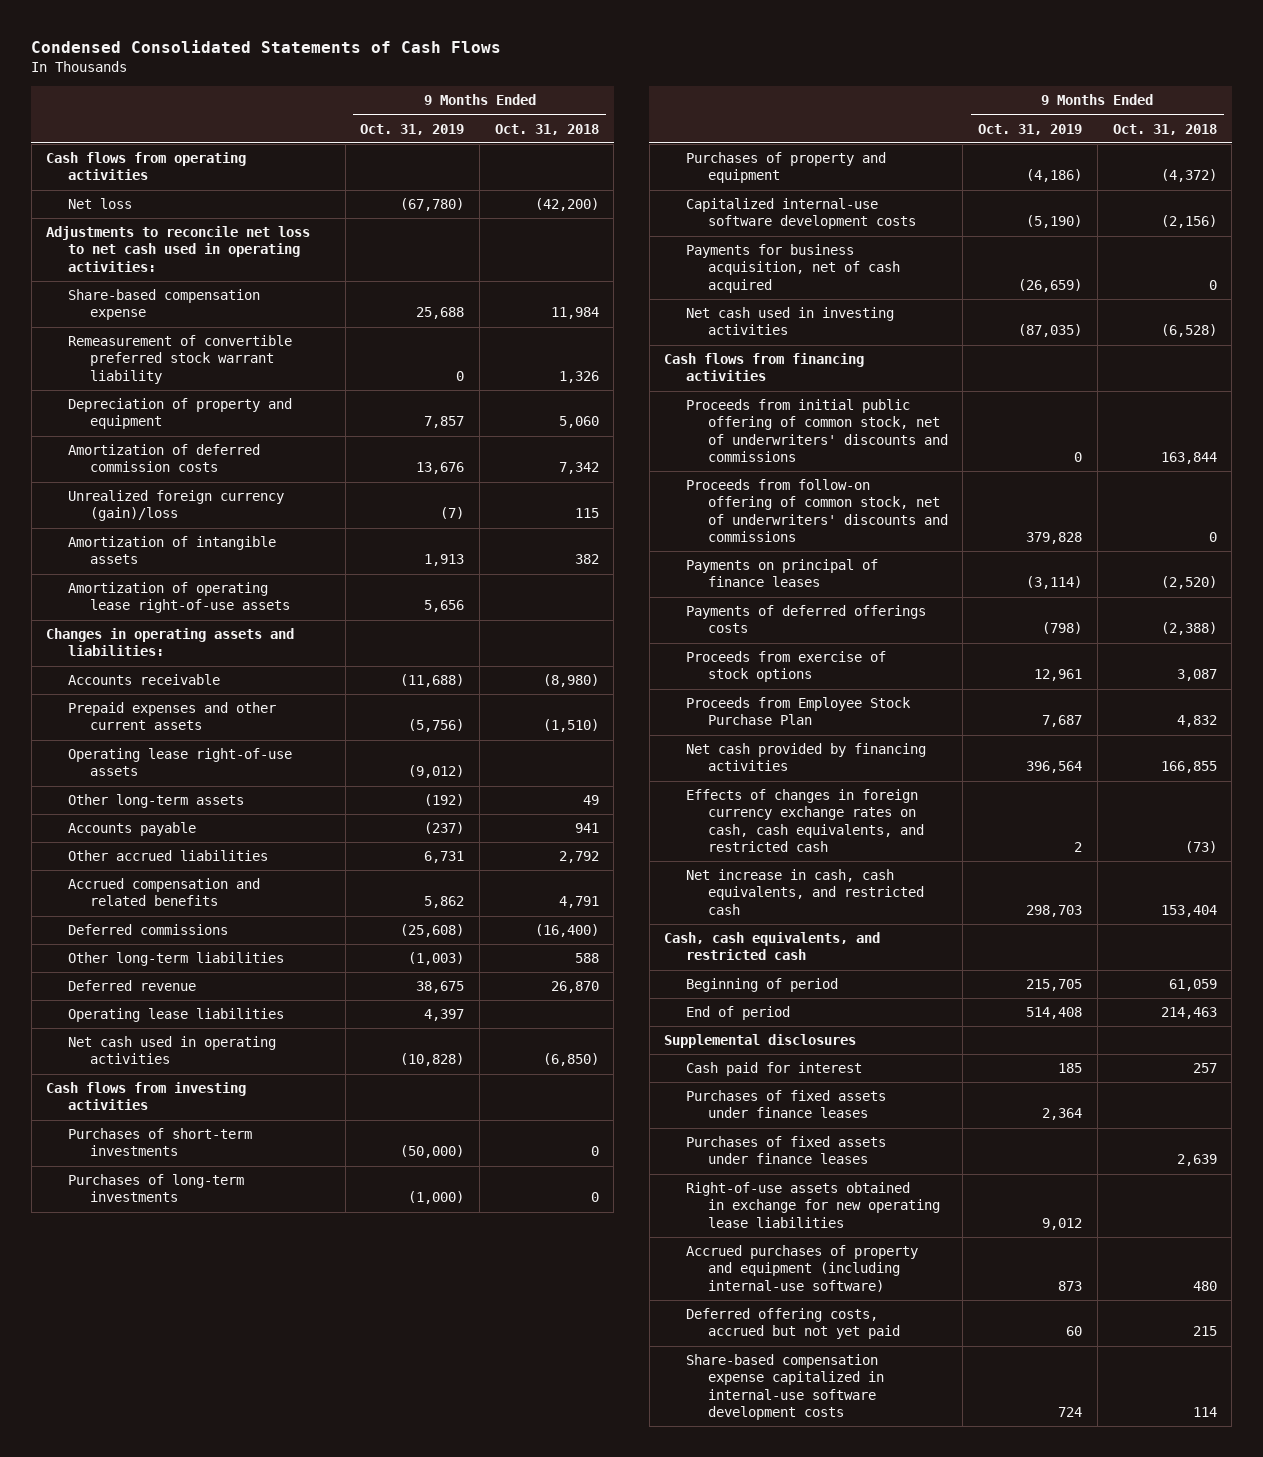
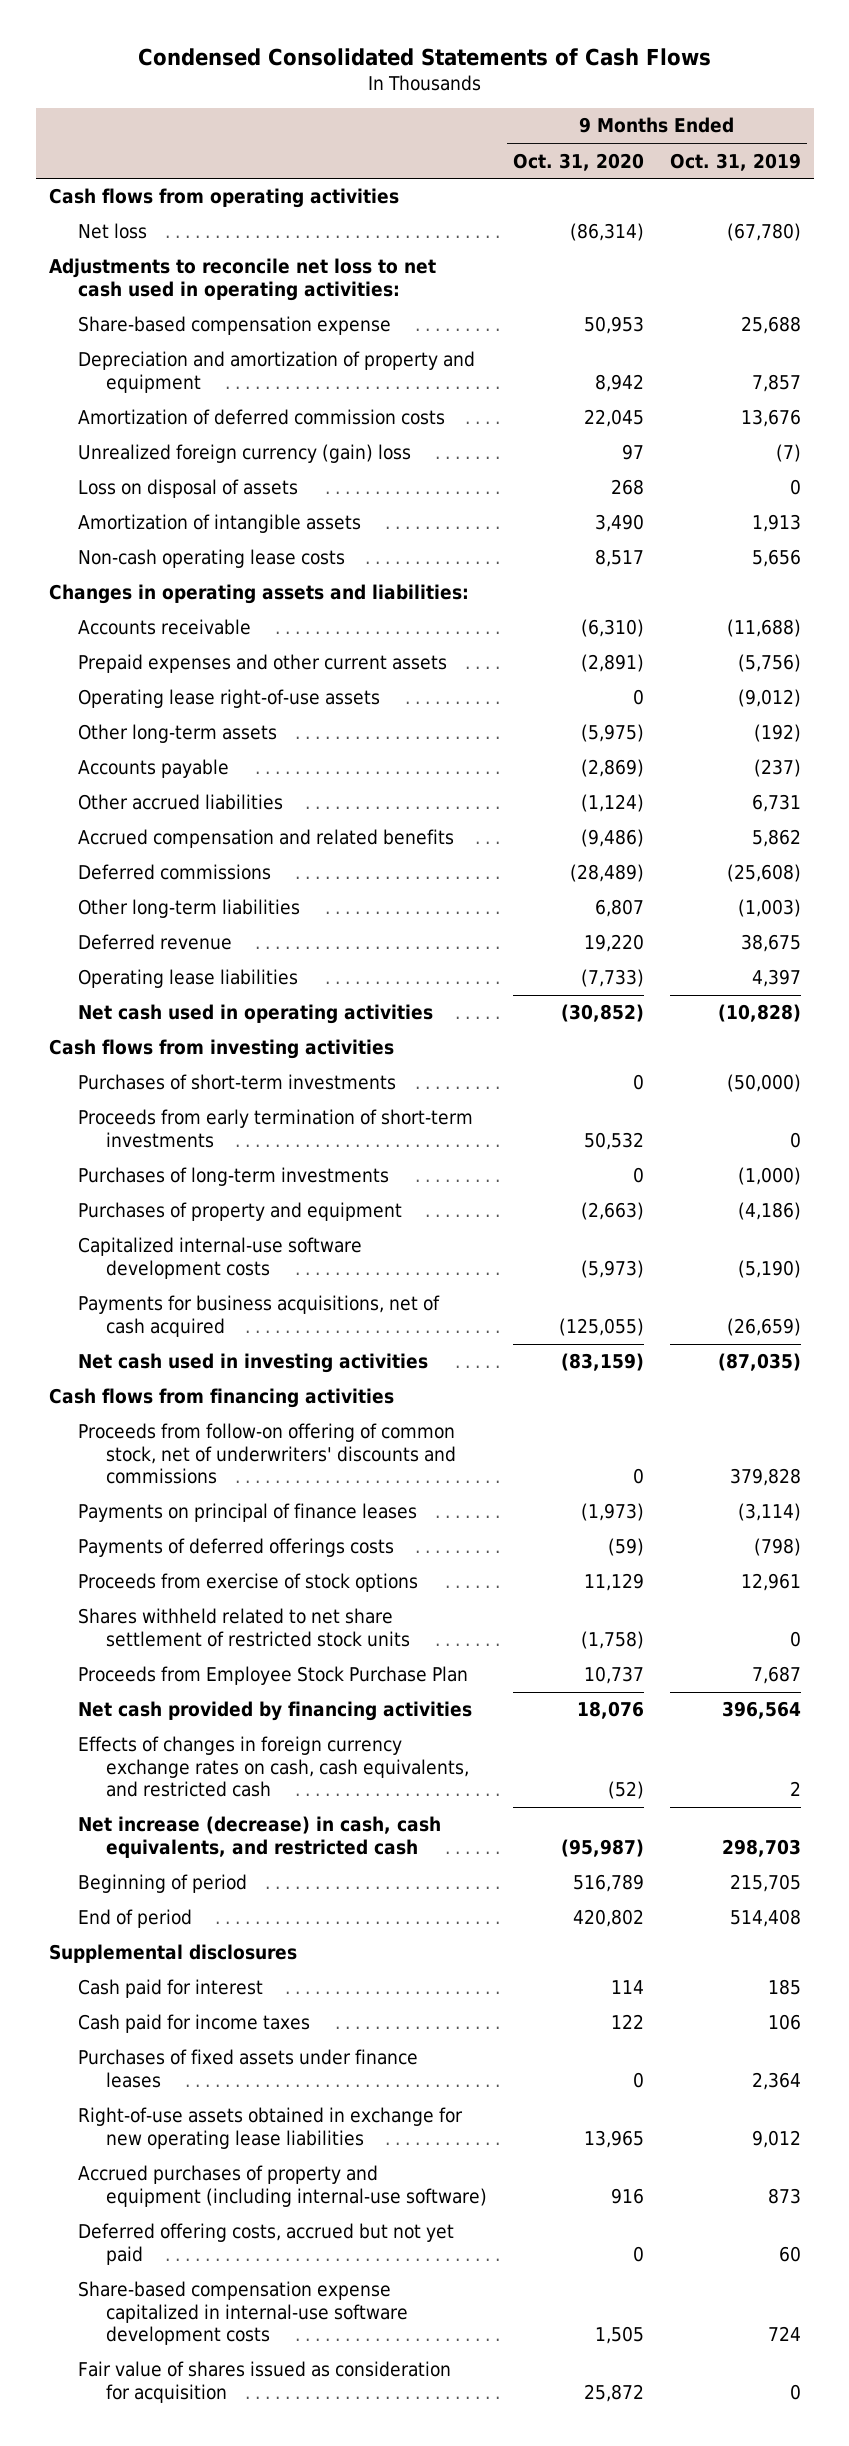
[494,123,599,135] Oct. 31, 2018 -> none
none -> [513,152,645,171] Oct. 31, 2020
[68,335,293,384] Remeasurement of convertible preferred stock warrant liability -> none
[68,398,293,430] Depreciation of property and equipment -> [77,351,475,393] Depreciation and amortization of property and equipment
[68,490,285,522] Unrealized foreign currency (gain)/loss -> [77,444,411,464] Unrealized foreign currency (gain) loss
none -> [77,479,298,499] Loss on disposal of assets
[68,582,291,614] Amortization of operating lease right-of-use assets -> [77,549,345,569] Non-cash operating lease costs
none -> [77,1109,473,1148] Proceeds from early termination of short-term investments
[686,244,900,293] Payments for business acquisition, net of cash acquired -> [77,1295,440,1337] Payments for business acquisitions, net of cash acquired
[686,399,948,462] Proceeds from initial public offering of common stock, net of underwriters' discounts and commissions -> none
none -> [77,1608,411,1647] Shares withheld related to net share settlement of restricted stock units
[664,932,881,961] Cash, cash equivalents, and restricted cash -> none
[686,869,924,915] Net increase in cash, cash equivalents, and restricted cash -> [77,1816,441,1858] Net increase (decrease) in cash, cash equivalents, and restricted cash
none -> [77,2014,310,2034] Cash paid for income taxes
[686,1136,887,1165] Purchases of fixed assets under finance leases -> none
none -> [77,2361,451,2403] Fair value of shares issued as consideration for acquisition

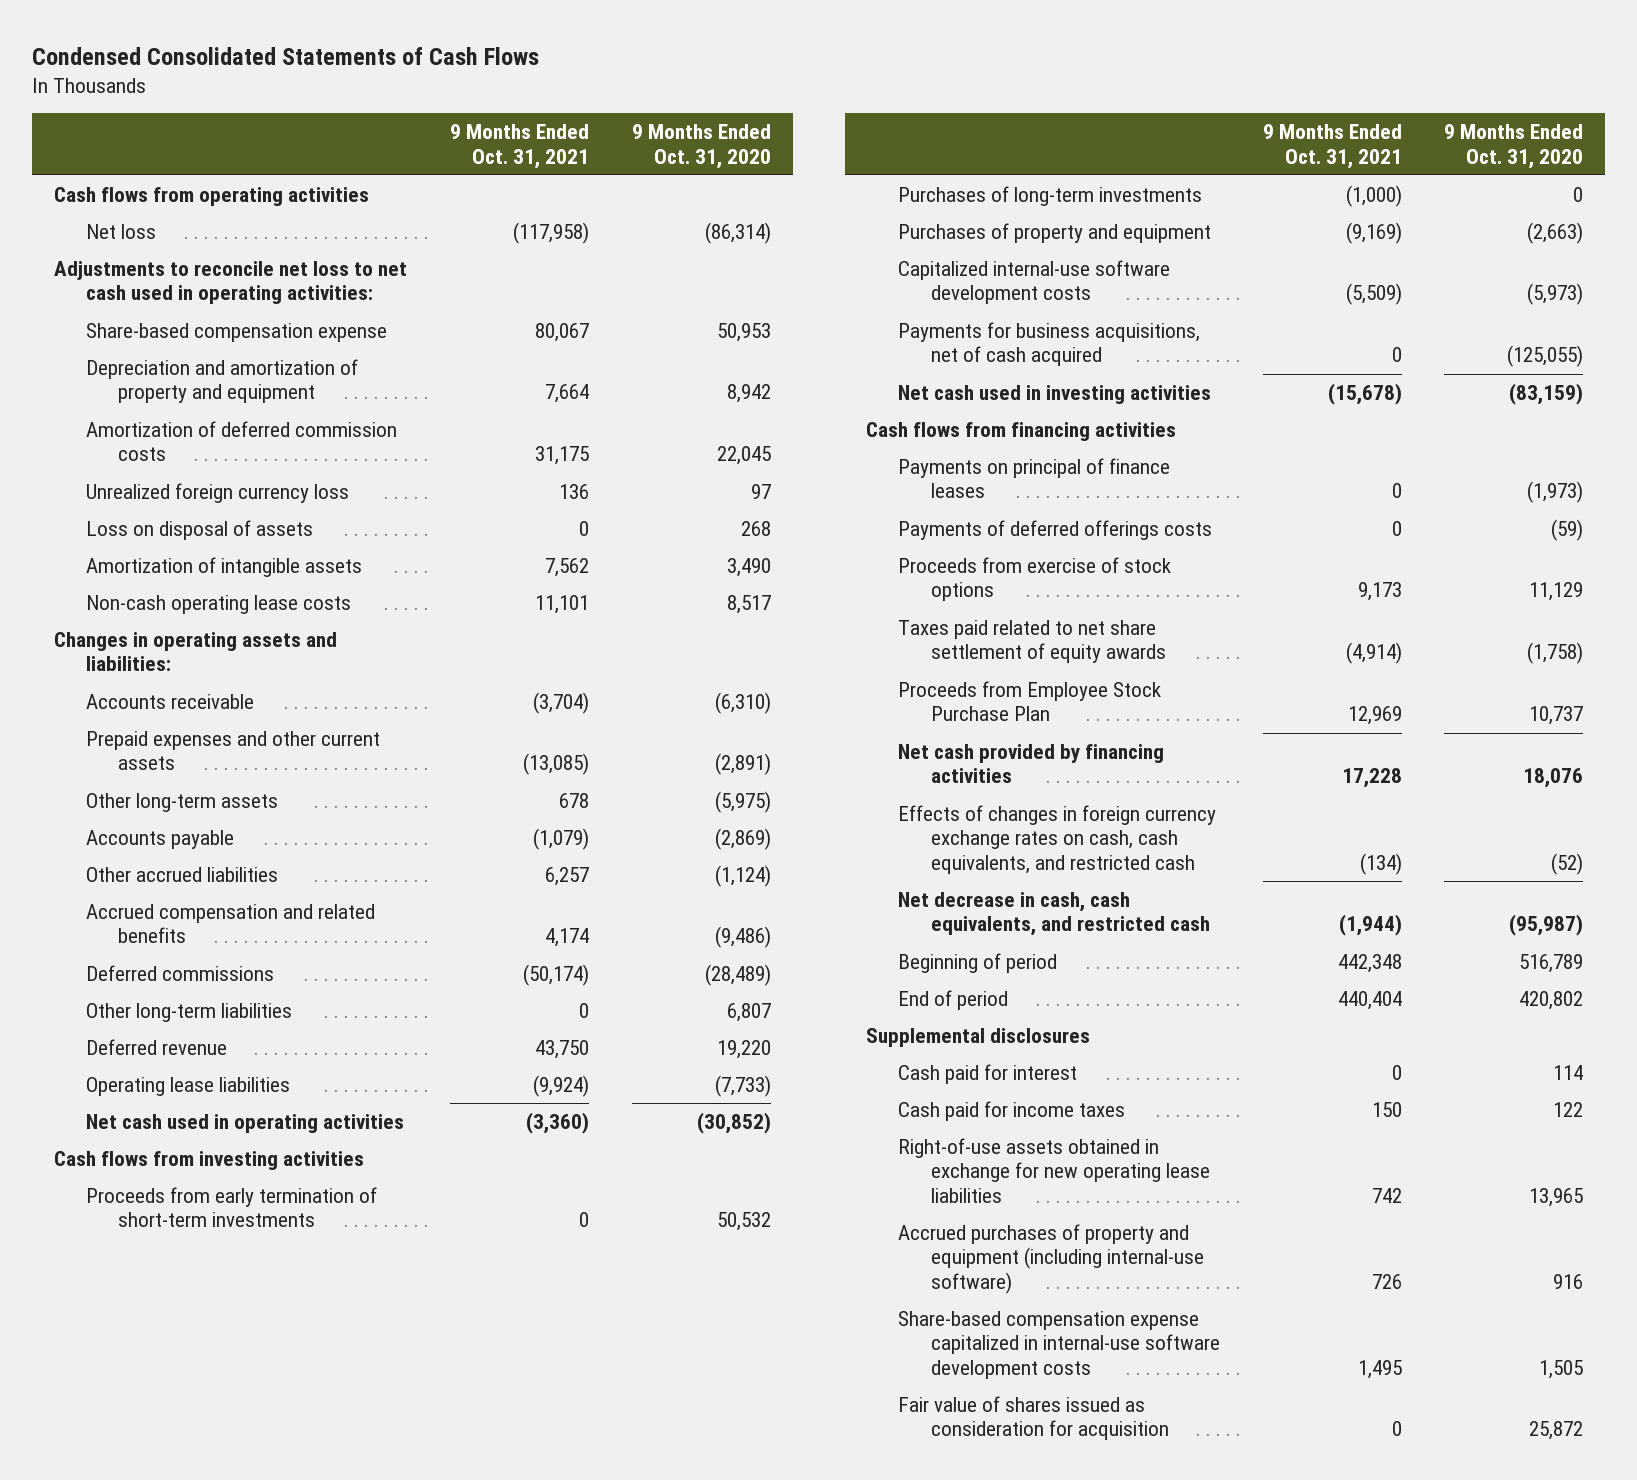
[669,152,801,171] Oct. 31, 2019 -> none
none -> [450,124,590,169] 9 Months Ended Oct. 31, 2021
[77,444,411,464] Unrealized foreign currency (gain) loss -> [86,482,350,503] Unrealized foreign currency loss
[77,689,380,709] Operating lease right-of-use assets -> none
[77,1074,396,1091] Purchases of short-term investments -> none
[77,1423,457,1485] Proceeds from follow-on offering of common stock, net of underwriters' discounts and commissions -> none
[77,1608,411,1647] Shares withheld related to net share settlement of restricted stock units -> [898,619,1166,664] Taxes paid related to net share settlement of equity awards
[77,1816,441,1858] Net increase (decrease) in cash, cash equivalents, and restricted cash -> [898,891,1210,937] Net decrease in cash, cash equivalents, and restricted cash
[77,2049,418,2088] Purchases of fixed assets under finance leases -> none
[77,2223,454,2265] Deferred offering costs, accrued but not yet paid -> none

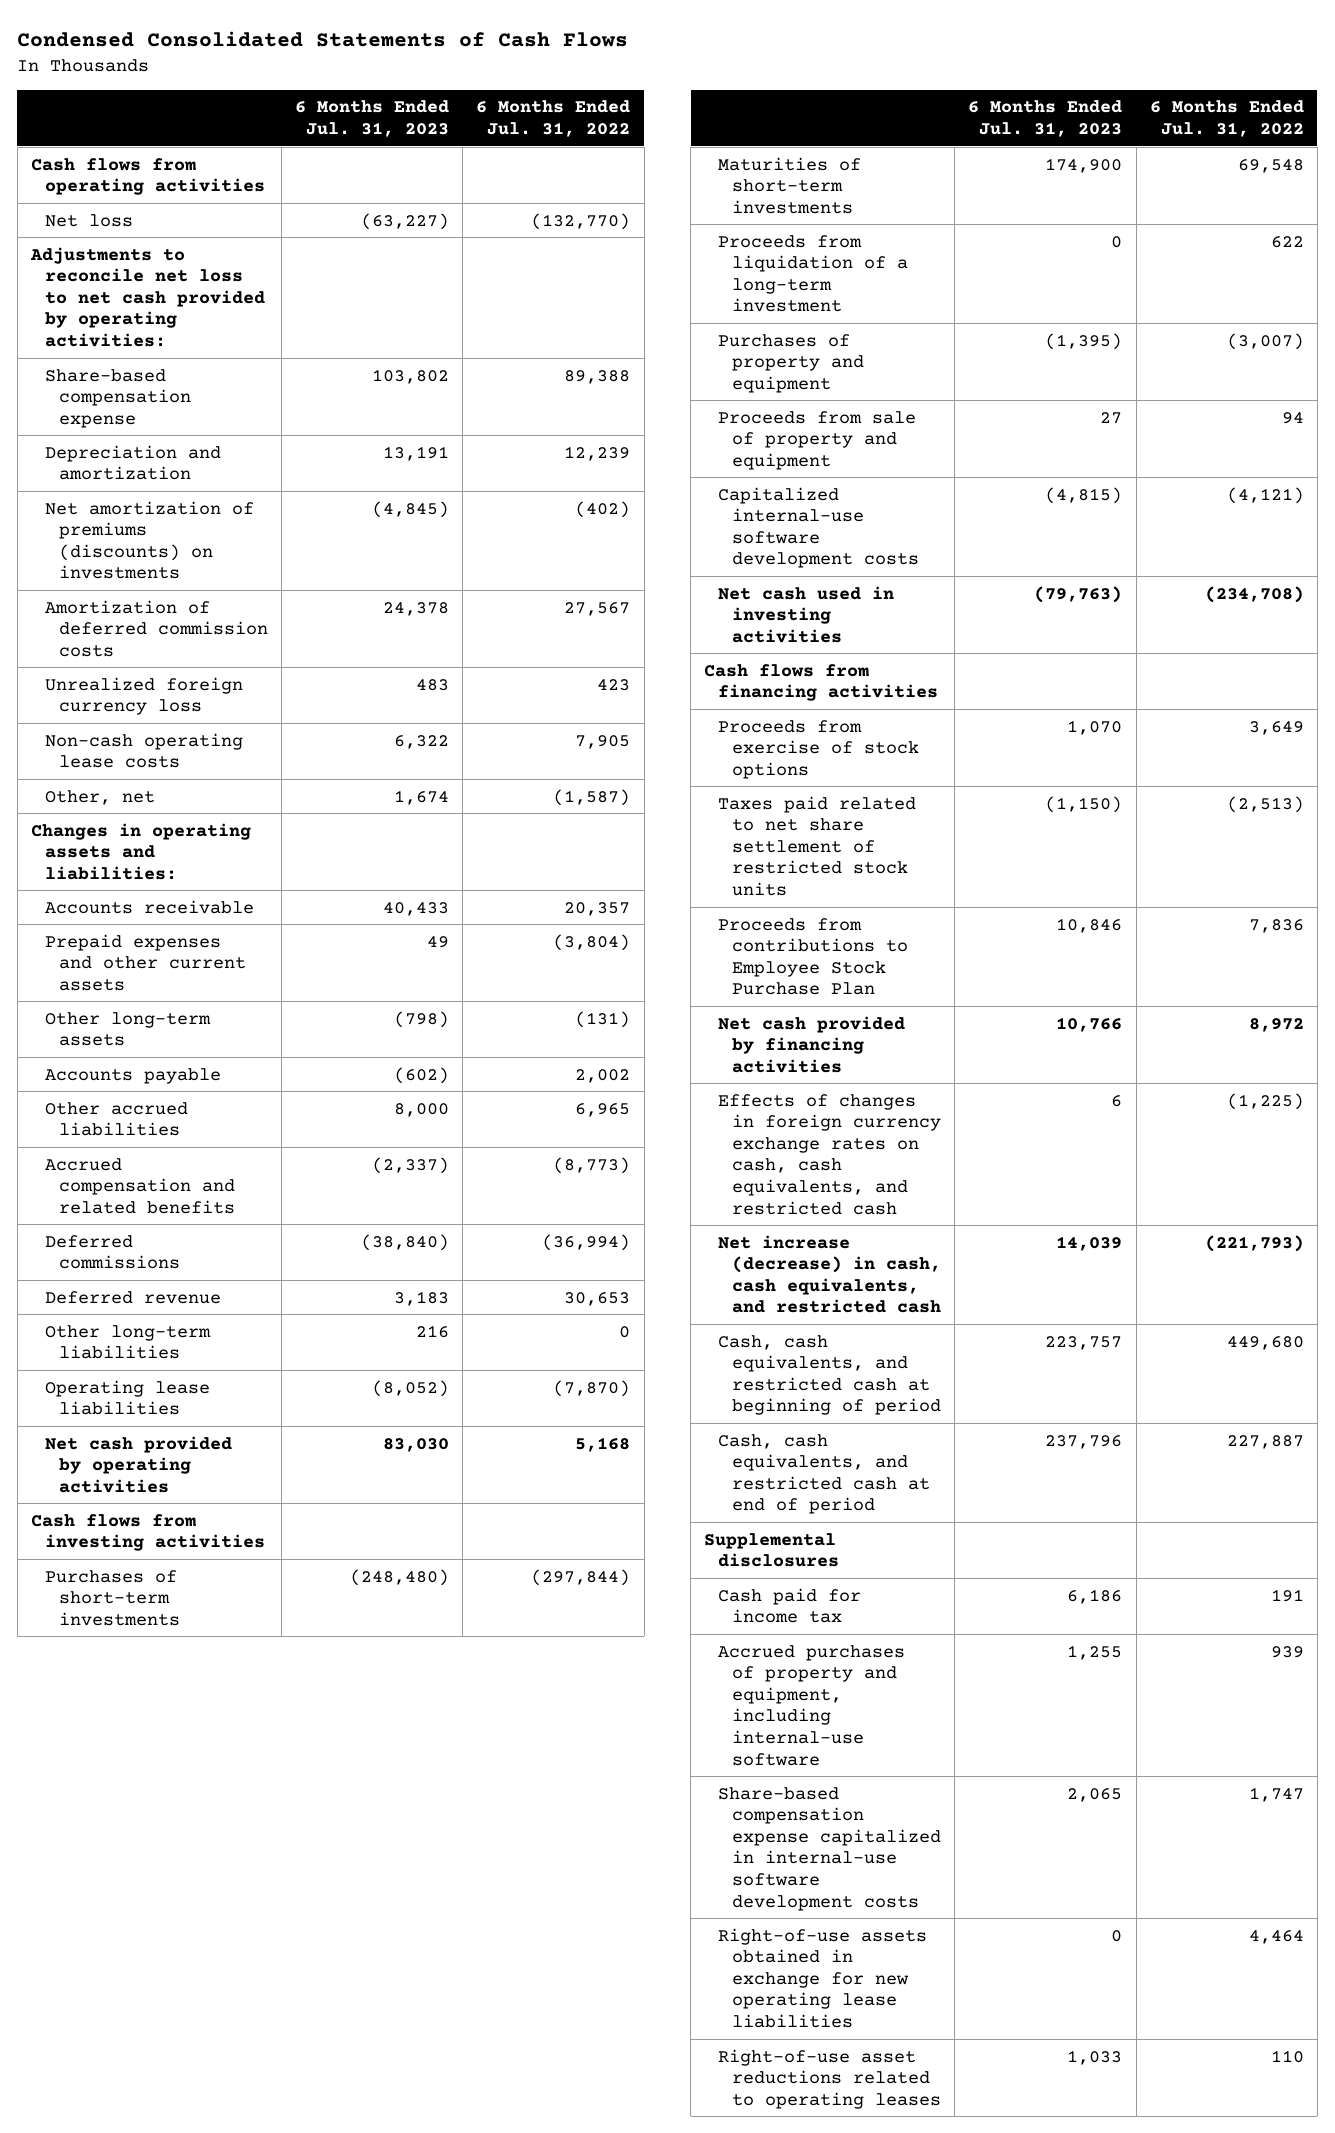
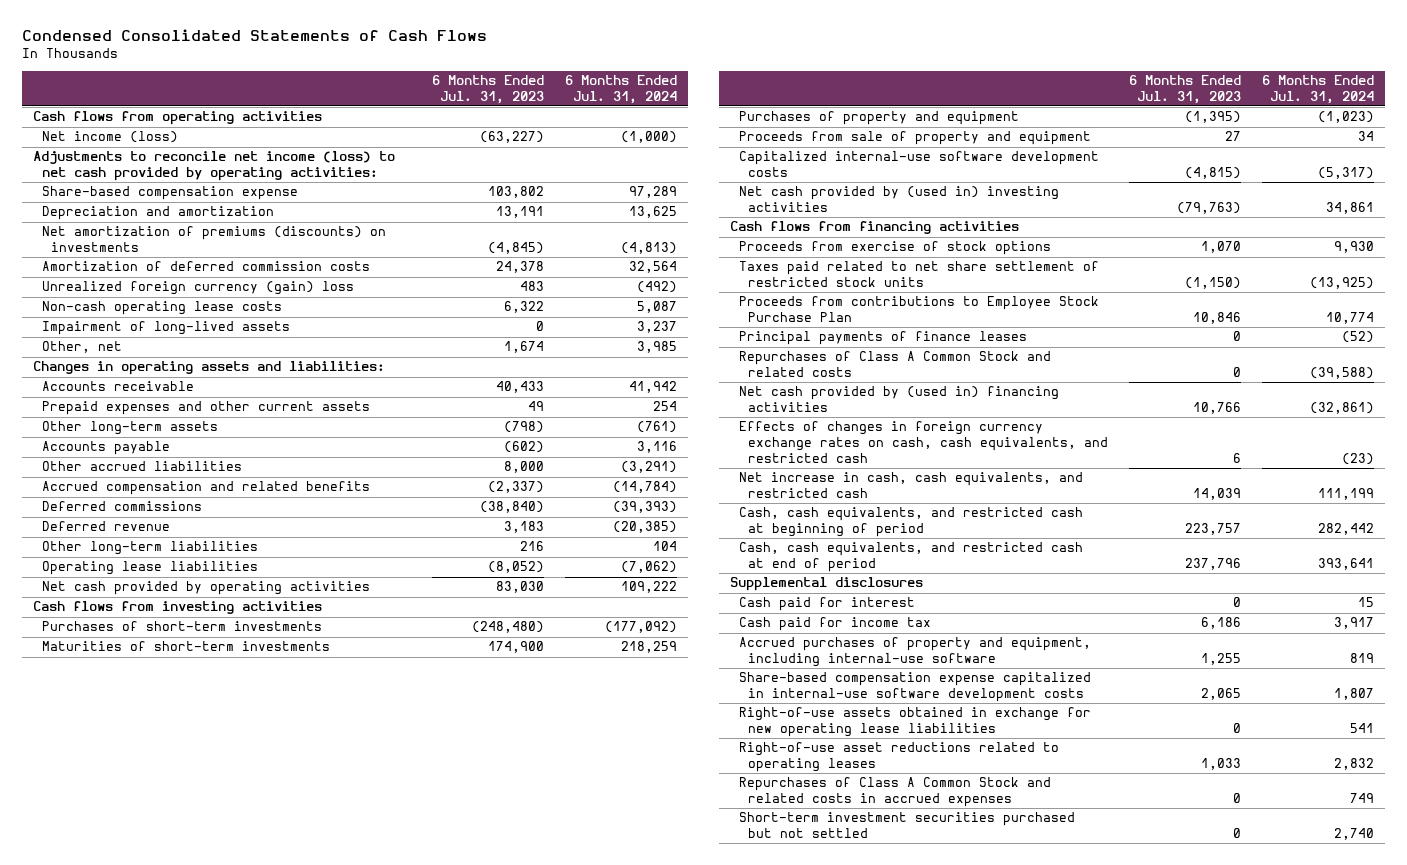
[476,100,631,138] 6 Months Ended Jul. 31, 2022 -> none
none -> [565,74,678,104] 6 Months Ended Jul. 31, 2024
[44,213,133,227] Net loss -> [41,131,178,144] Net income (loss)
[29,246,265,348] Adjustments to reconcile net loss to net cash provided by operating activities: -> [32,151,395,182] Adjustments to reconcile net income (loss) to net cash provided by operating activities:
[44,676,243,716] Unrealized foreign currency loss -> [41,281,354,296] Unrealized foreign currency (gain) loss
none -> [41,321,290,336] Impairment of long-lived assets
[718,234,909,313] Proceeds from liquidation of a long-term investment -> none
[718,585,895,643] Net cash used in investing activities -> [738,186,1059,213] Net cash provided by (used in) investing activities
none -> [738,331,1027,346] Principal payments of finance leases
none -> [738,351,1051,378] Repurchases of Class A Common Stock and related costs
[718,1015,906,1073] Net cash provided by financing activities -> [738,386,1059,413] Net cash provided by (used in) financing activities
[718,1234,942,1314] Net increase (decrease) in cash, cash equivalents, and restricted cash -> [738,472,1083,499] Net increase in cash, cash equivalents, and restricted cash
none -> [738,597,915,612] Cash paid for interest
none -> [738,777,1051,808] Repurchases of Class A Common Stock and related costs in accrued expenses
none -> [738,812,1075,839] Short-term investment securities purchased but not settled

